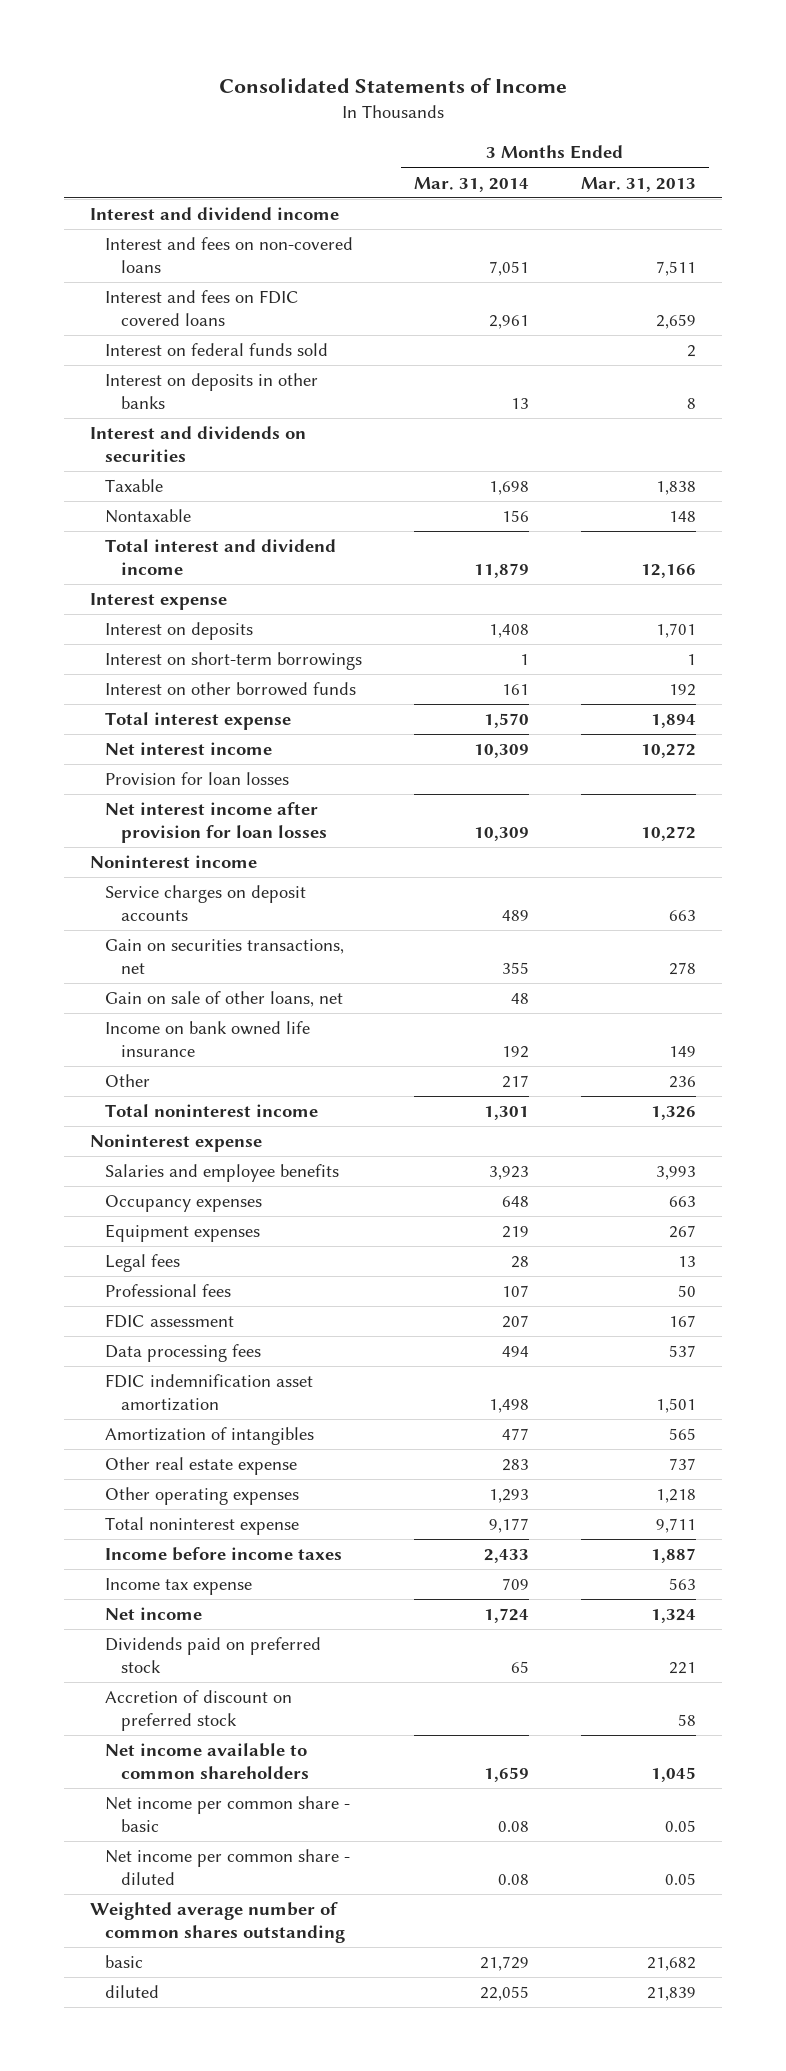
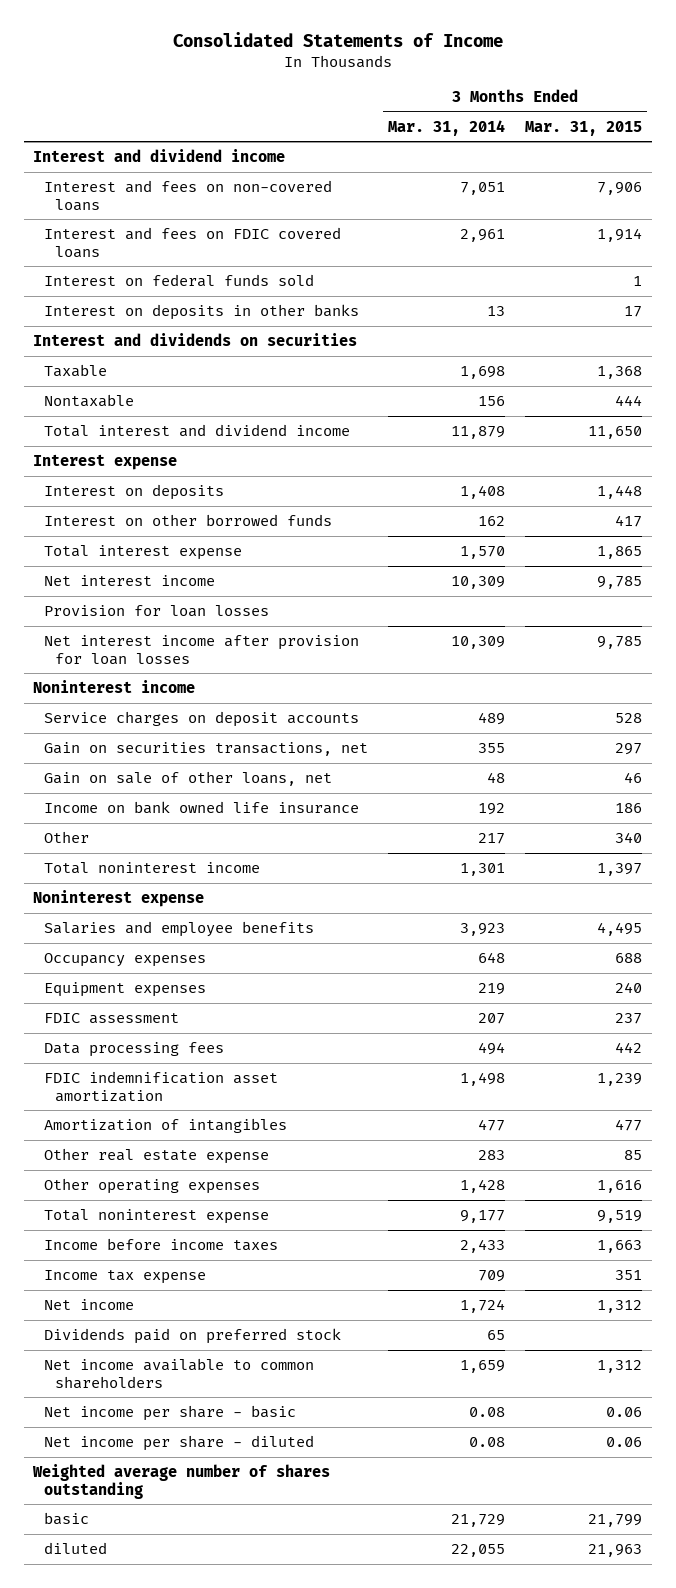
[580,176,696,192] Mar. 31, 2013 -> none
none -> [525,120,643,136] Mar. 31, 2015
[105,652,363,671] Interest on short-term borrowings -> none
[502,684,530,696] 161 -> [478,516,506,527] 162
[105,1254,181,1273] Legal fees -> none
[105,1284,232,1298] Professional fees -> none
[489,1489,530,1504] 1,293 -> [460,1179,506,1194] 1,428
[105,1690,293,1732] Accretion of discount on preferred stock -> none
[105,1796,351,1833] Net income per common share - basic -> [44,1405,297,1422] Net income per share - basic
[105,1849,351,1886] Net income per common share - diluted -> [44,1435,315,1452] Net income per share - diluted
[90,1902,346,1944] Weighted average number of common shares outstanding -> [32,1464,331,1499] Weighted average number of shares outstanding

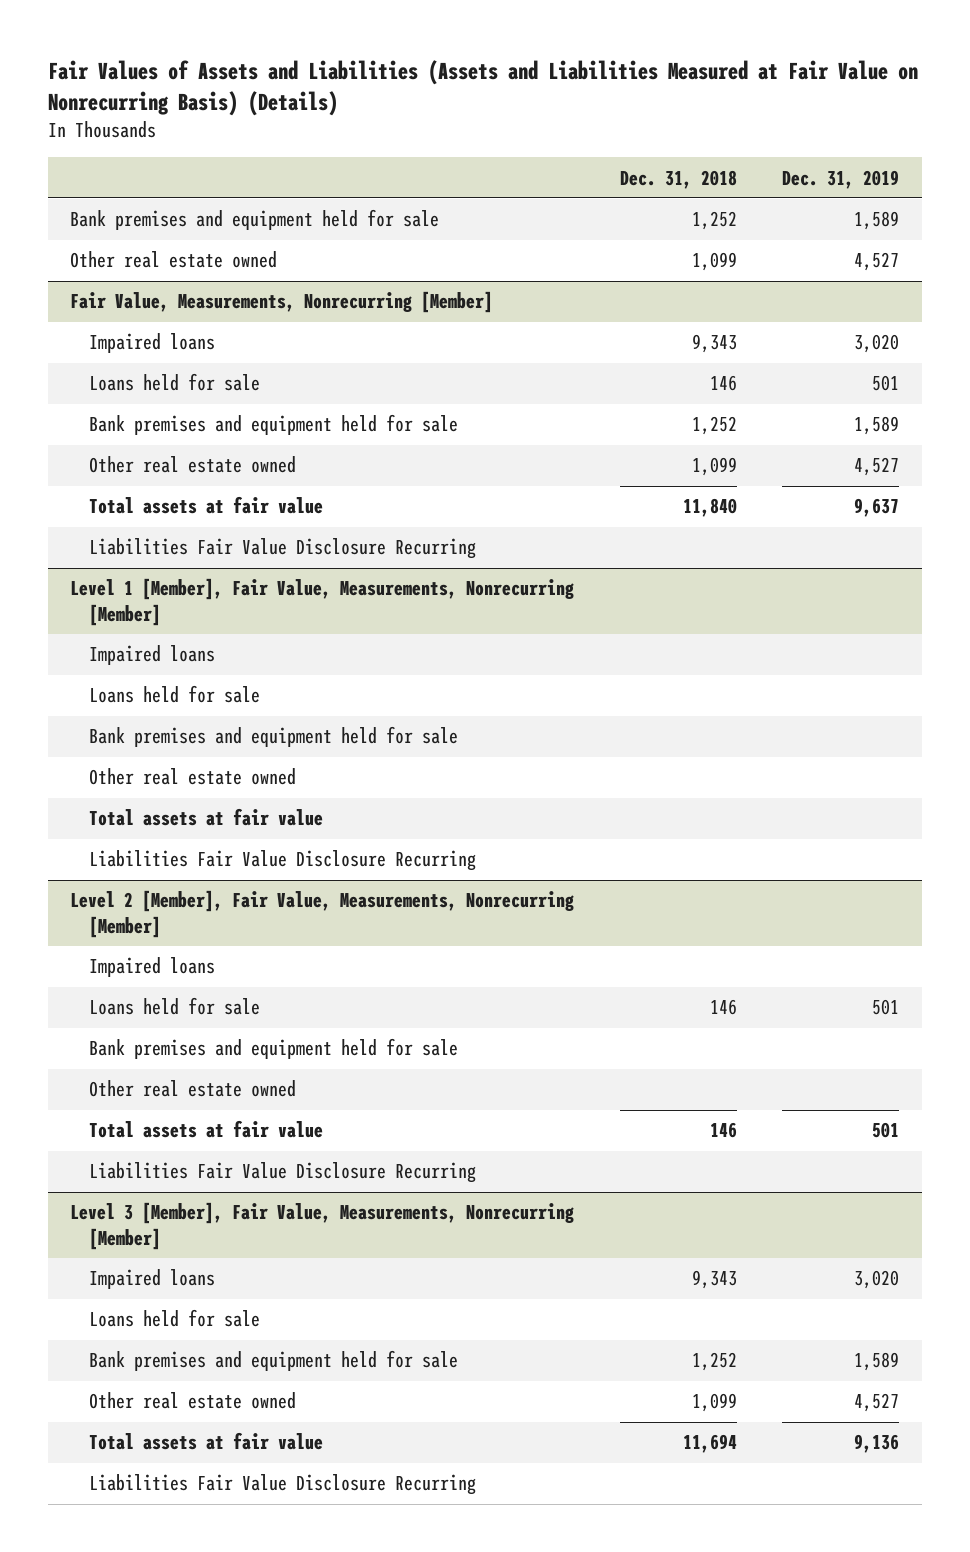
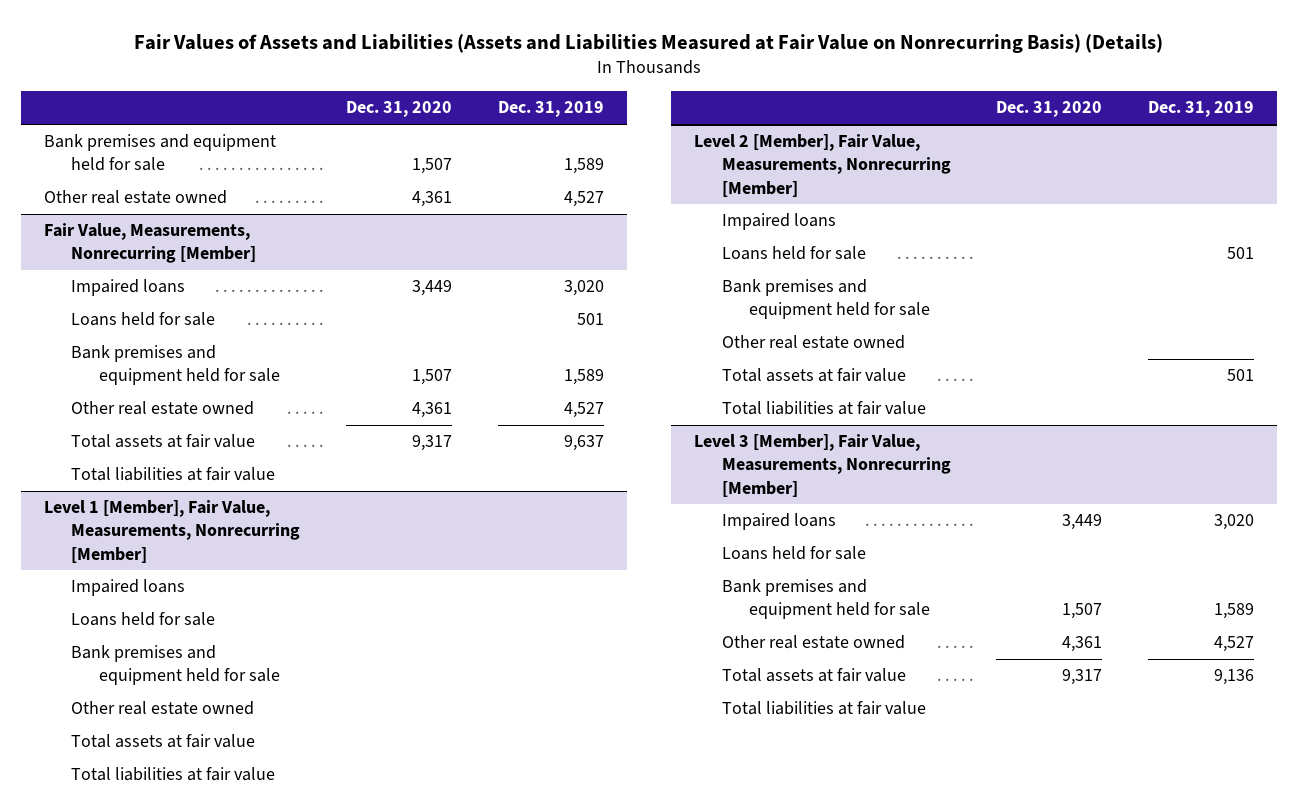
[619,169,737,189] Dec. 31, 2018 -> none
none -> [346,101,453,118] Dec. 31, 2020
[88,538,476,560] Liabilities Fair Value Disclosure Recurring -> [71,467,276,482] Total liabilities at fair value
[88,850,476,872] Liabilities Fair Value Disclosure Recurring -> [71,767,276,782] Total liabilities at fair value
[88,1162,476,1184] Liabilities Fair Value Disclosure Recurring -> [721,401,926,416] Total liabilities at fair value
[88,1474,476,1496] Liabilities Fair Value Disclosure Recurring -> [721,701,926,716] Total liabilities at fair value

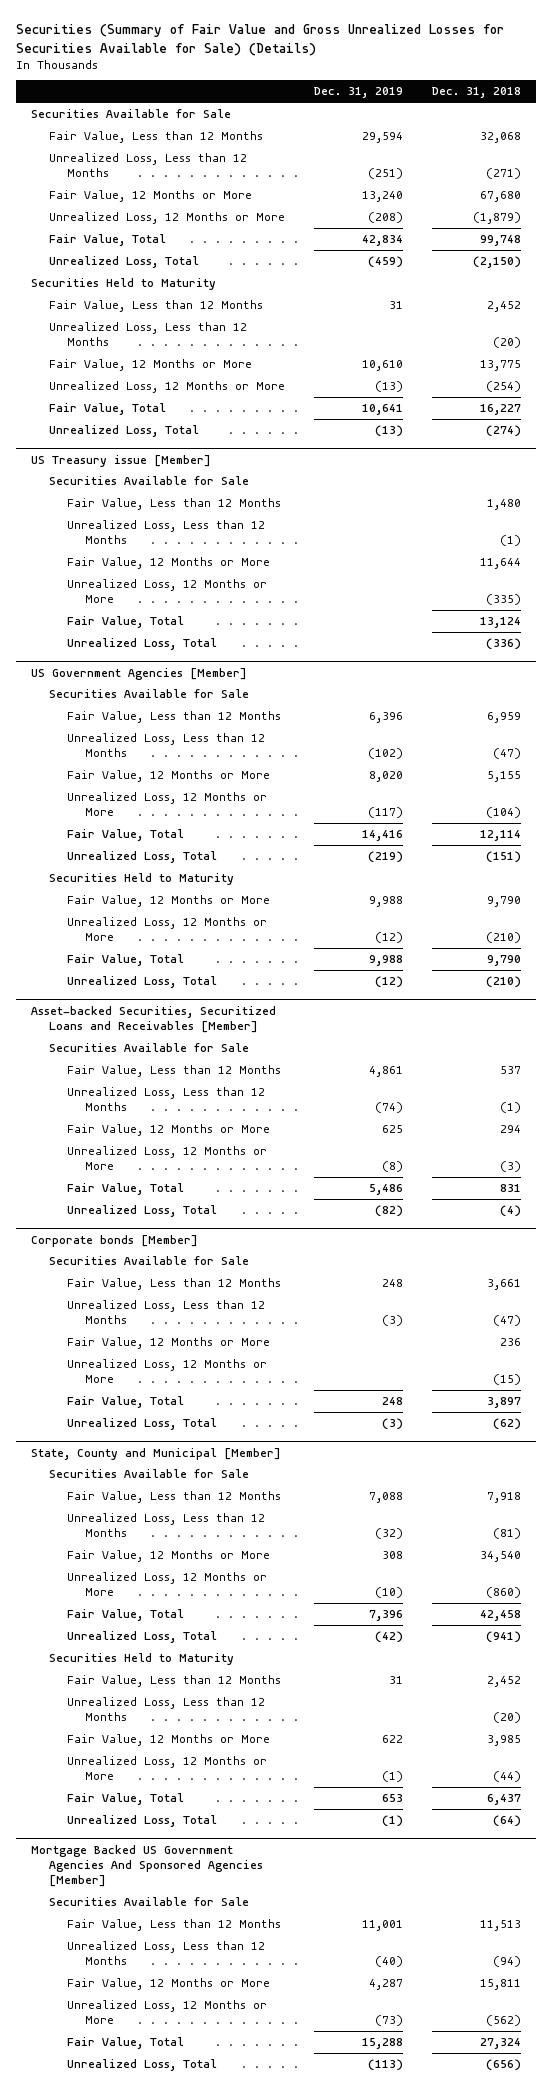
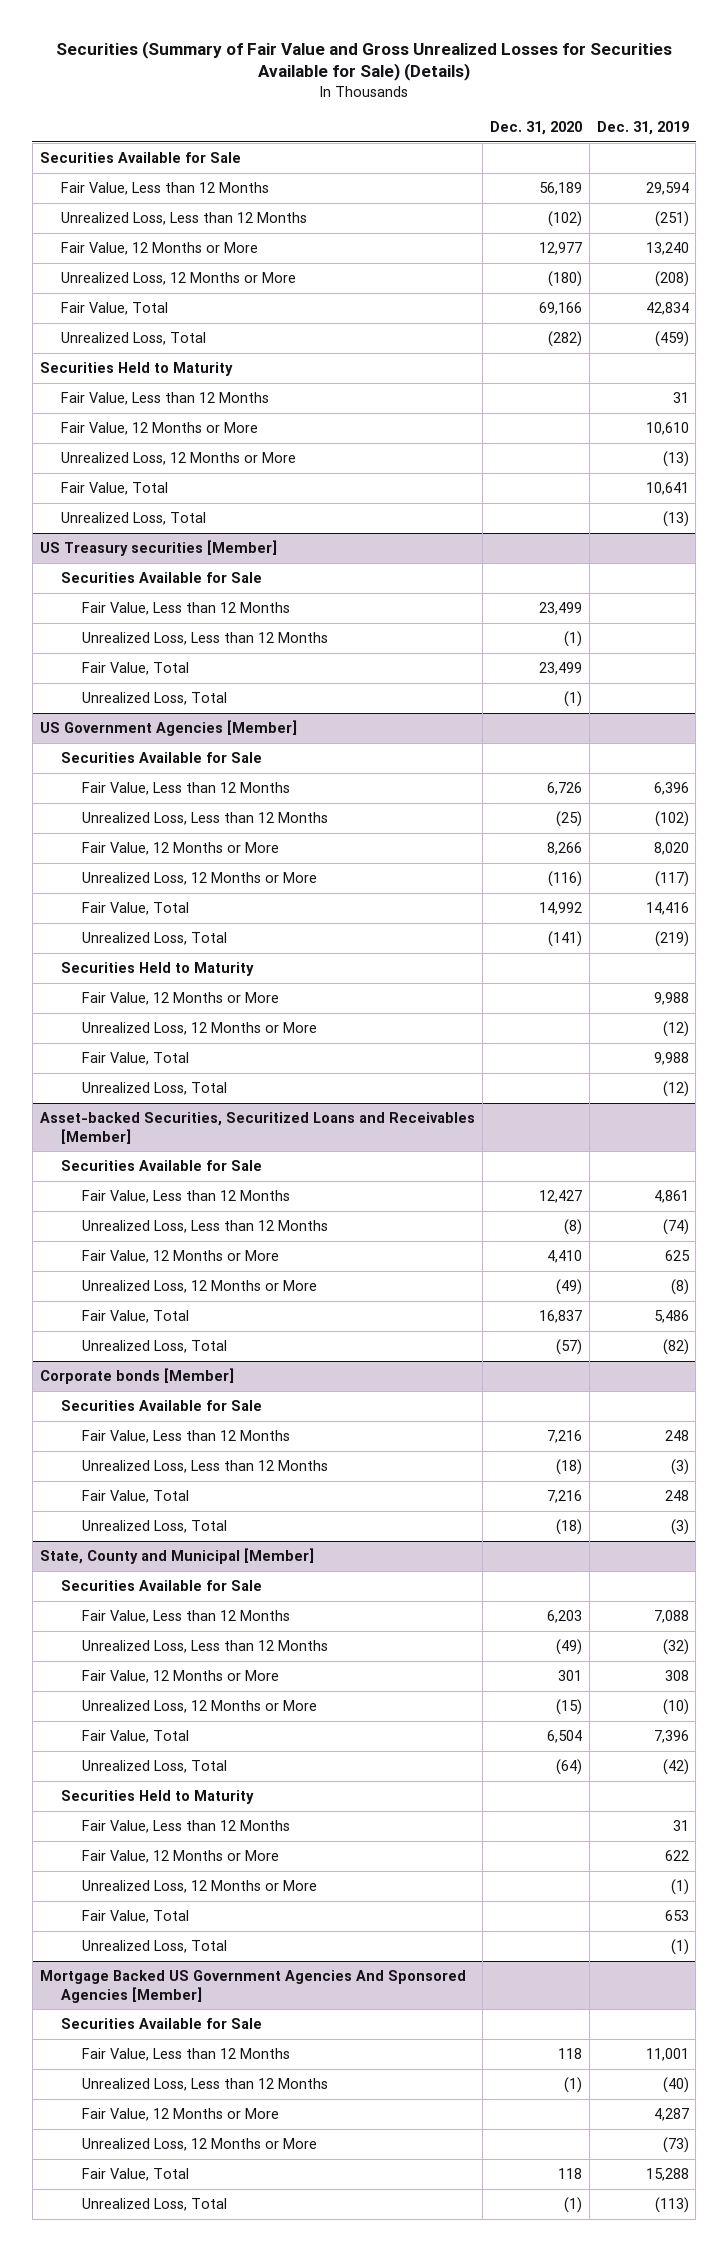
[431,87,521,99] Dec. 31, 2018 -> none
none -> [489,120,582,135] Dec. 31, 2020
[48,322,247,347] Unrealized Loss, Less than 12 Months -> none
[30,454,211,467] US Treasury issue [Member] -> [39,540,277,557] US Treasury securities [Member]
[66,557,270,570] Fair Value, 12 Months or More -> none
[66,579,267,604] Unrealized Loss, 12 Months or More -> none
[66,1337,270,1350] Fair Value, 12 Months or More -> none
[66,1359,267,1384] Unrealized Loss, 12 Months or More -> none
[66,1697,265,1722] Unrealized Loss, Less than 12 Months -> none

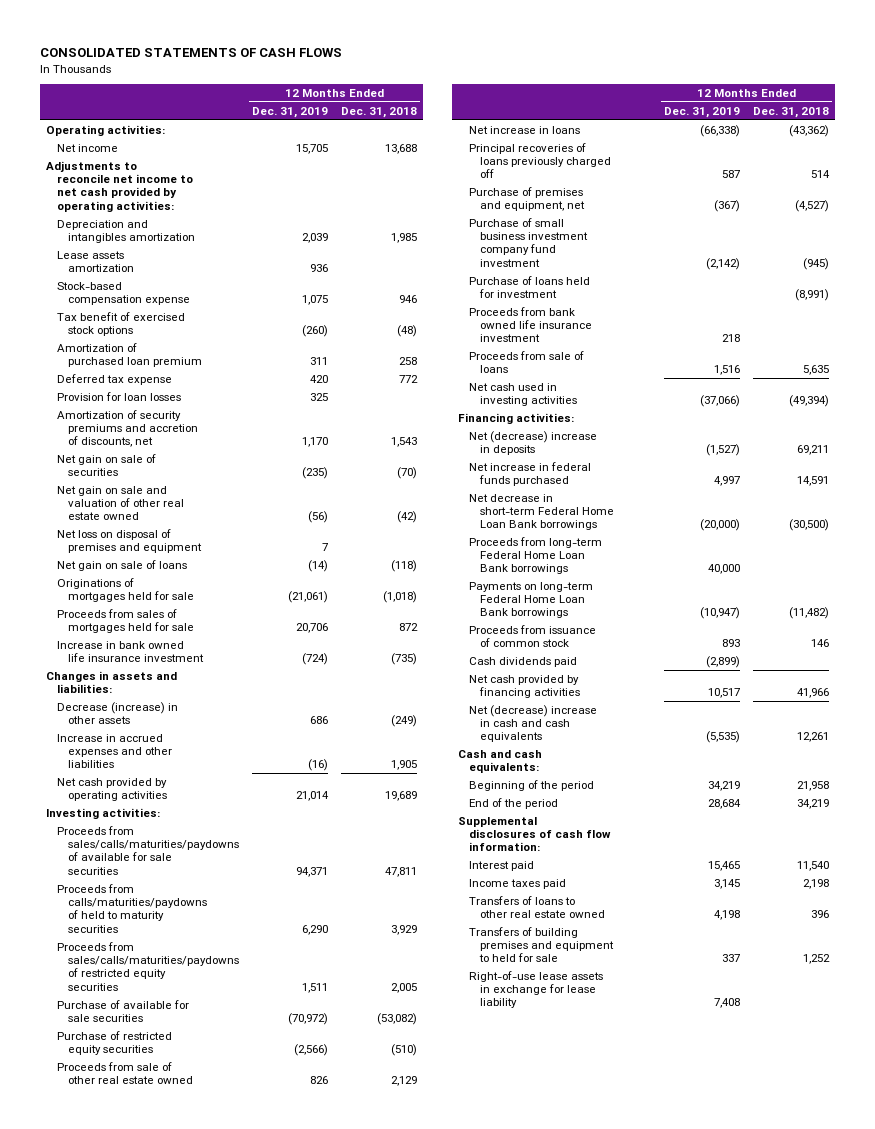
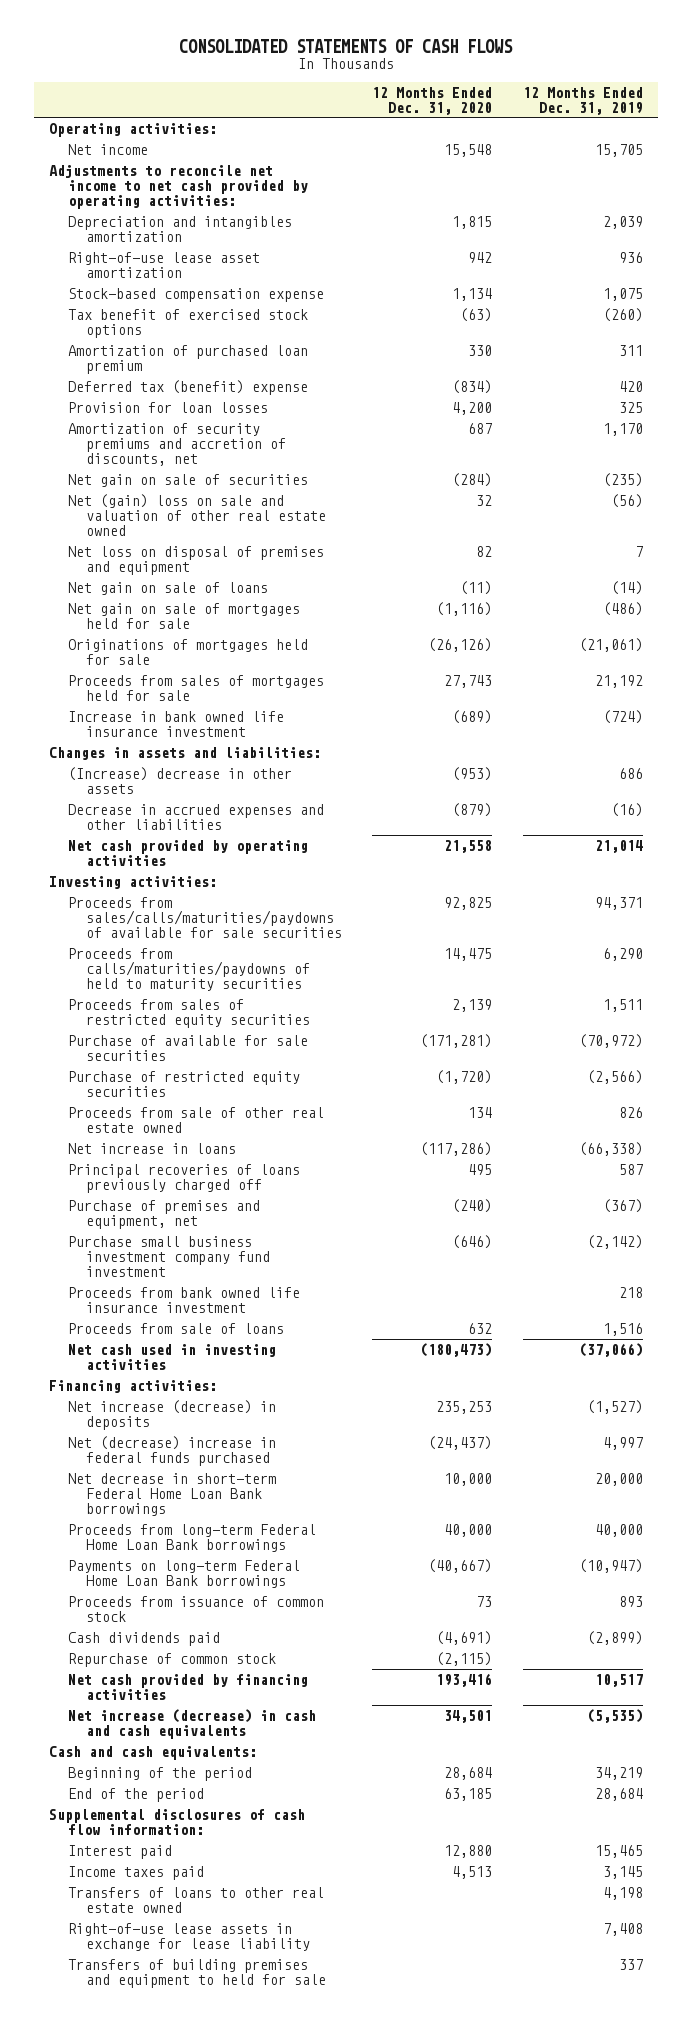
[340,106,417,118] Dec. 31, 2018 -> none
none -> [372,86,493,115] 12 Months Ended Dec. 31, 2020
[57,250,135,273] Lease assets amortization -> [67,251,260,278] Right-of-use lease asset amortization
[57,373,173,385] Deferred tax expense -> [67,379,308,395] Deferred tax (benefit) expense
[57,485,185,521] Net gain on sale and valuation of other real estate owned -> [67,493,326,536] Net (gain) loss on sale and valuation of other real estate owned
none -> [67,602,300,629] Net gain on sale of mortgages held for sale
[296,623,329,634] 20,706 -> [594,674,643,688] 21,192
[57,701,179,725] Decrease (increase) in other assets -> [67,766,292,794] (Increase) decrease in other assets
[57,733,173,769] Increase in accrued expenses and other liabilities -> [67,803,324,830] Decrease in accrued expenses and other liabilities
[57,941,240,991] Proceeds from sales/calls/maturities/paydowns of restricted equity securities -> [67,998,310,1028] Proceeds from sales of restricted equity securities
[469,275,591,299] Purchase of loans held for investment -> none
[469,217,589,267] Purchase of small business investment company fund investment -> [67,1235,270,1277] Purchase small business investment company fund investment
[469,430,598,456] Net (decrease) increase in deposits -> [67,1399,276,1430] Net increase (decrease) in deposits
[469,461,592,487] Net increase in federal funds purchased -> [67,1435,276,1466] Net (decrease) increase in federal funds purchased
[700,519,741,532] (20,000) -> [594,1472,643,1486] 20,000
none -> [67,1652,276,1667] Repurchase of common stock
[469,704,598,743] Net (decrease) increase in cash and cash equivalents -> [67,1708,316,1739] Net increase (decrease) in cash and cash equivalents
[469,926,615,963] Transfers of building premises and equipment to held for sale -> [67,1958,326,1988] Transfers of building premises and equipment to held for sale

